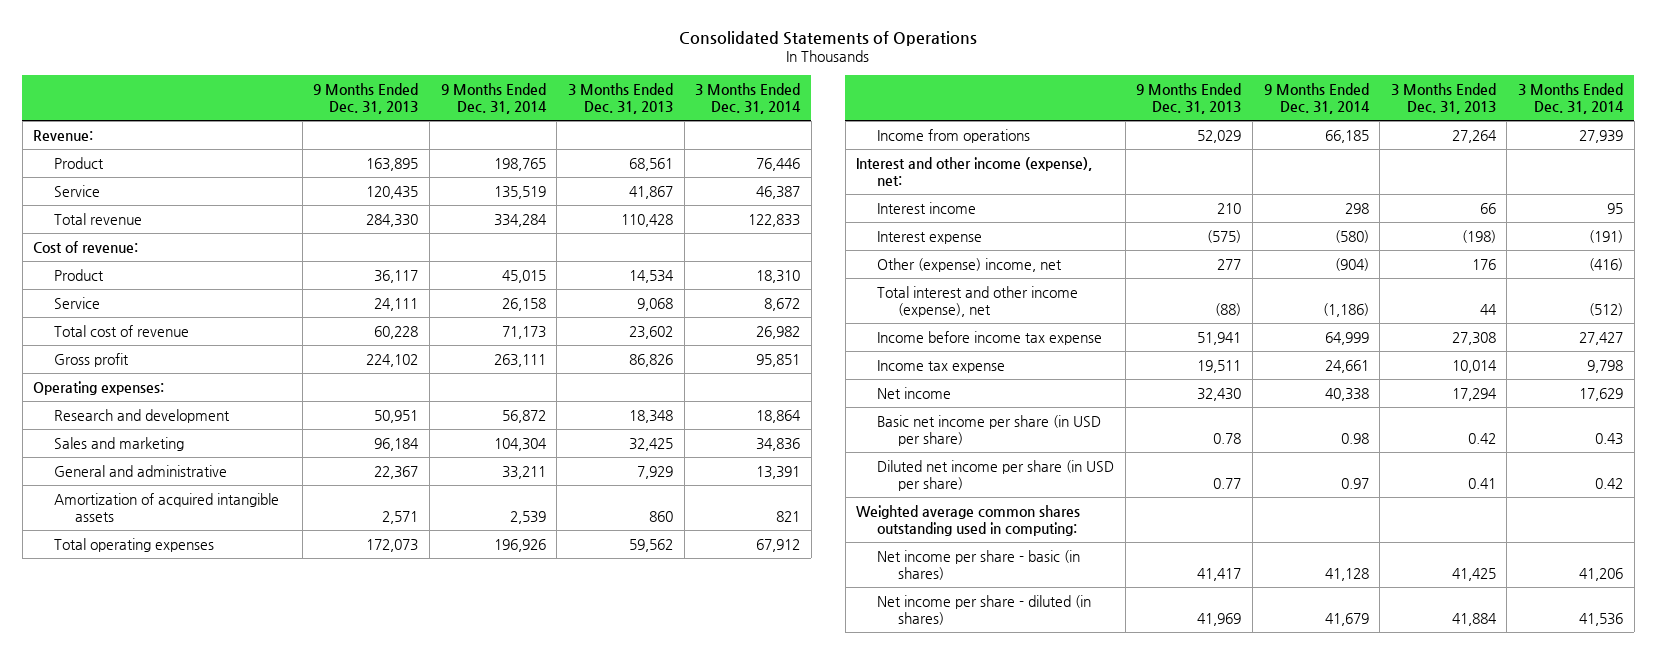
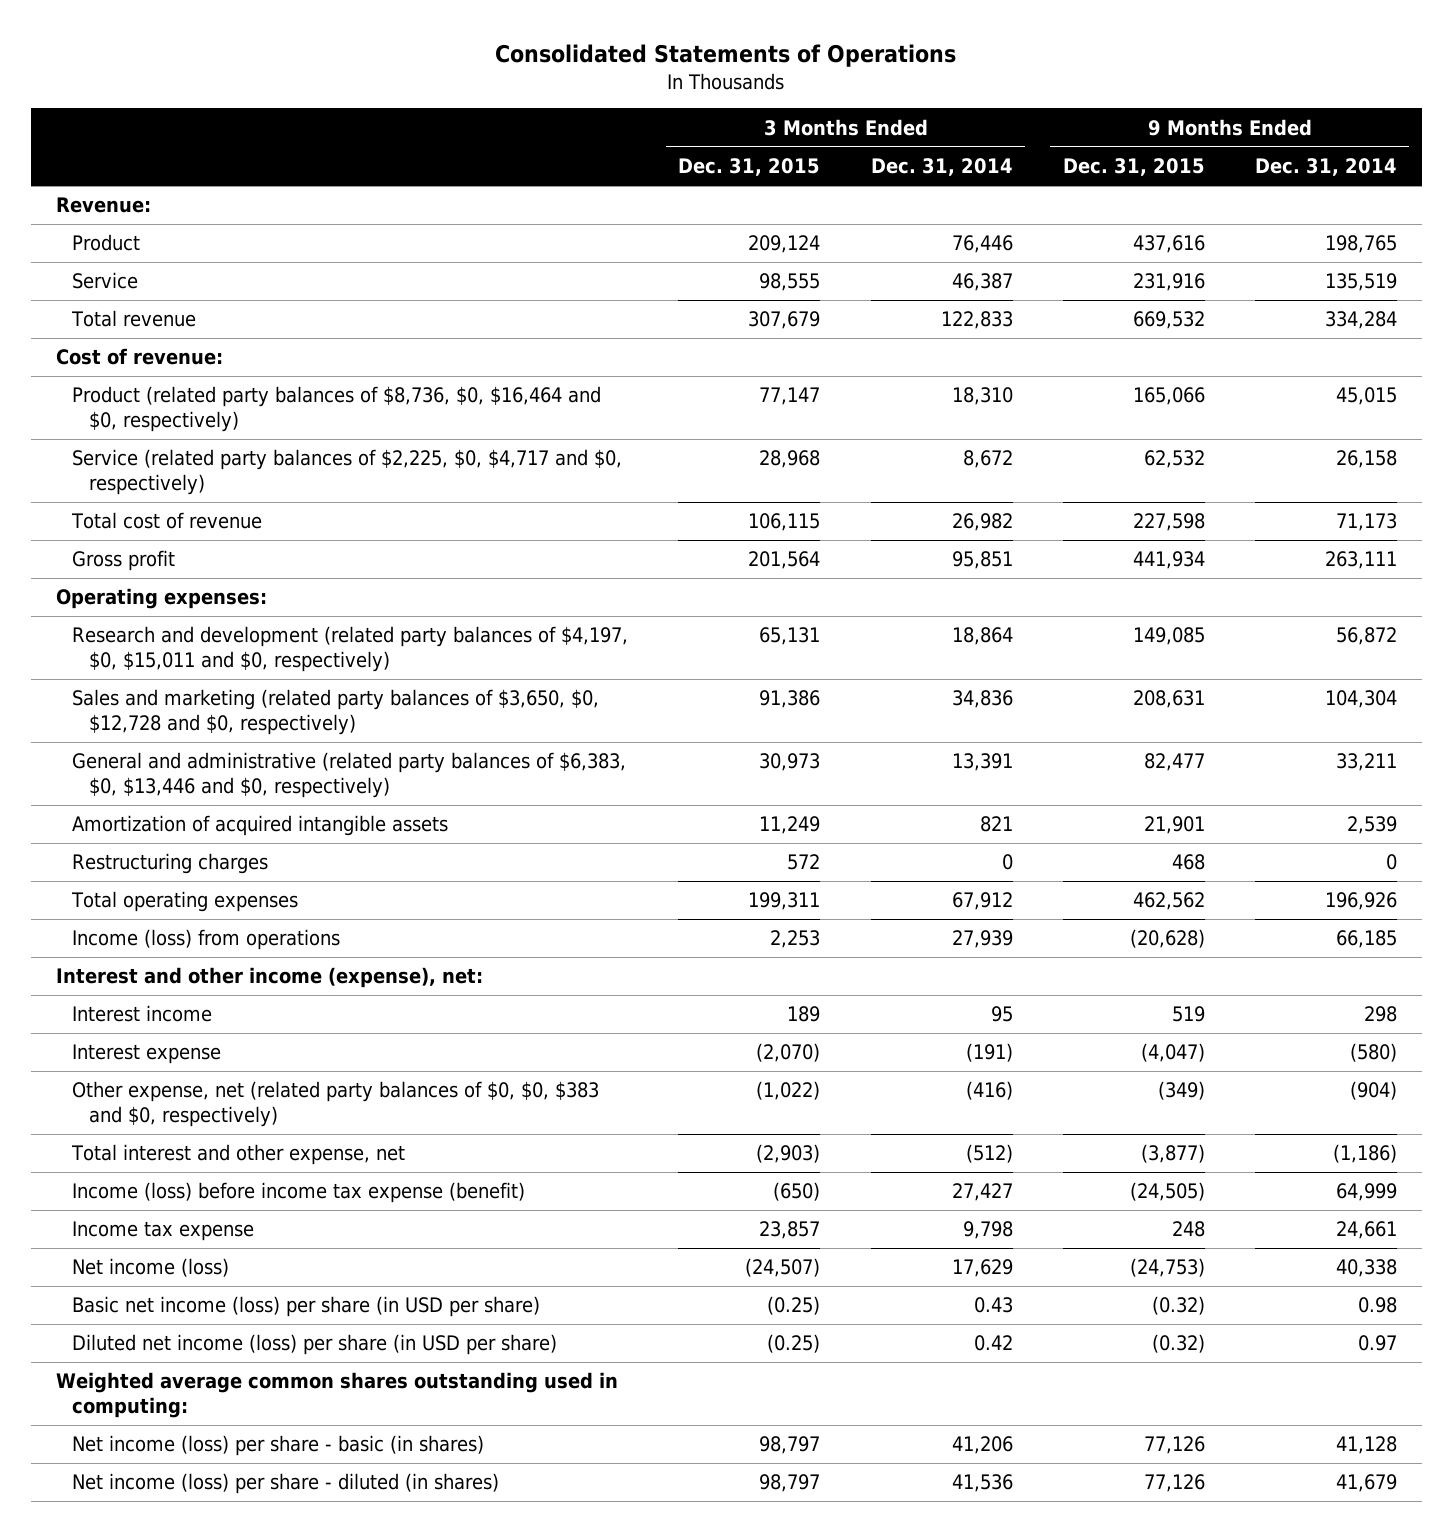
[313,82,419,115] 9 Months Ended Dec. 31, 2013 -> none
[567,82,673,115] 3 Months Ended Dec. 31, 2013 -> none
none -> [678,158,821,177] Dec. 31, 2015
none -> [1062,158,1205,177] Dec. 31, 2015
[54,268,105,281] Product -> [72,386,602,432] Product (related party balances of $8,736, $0, $16,464 and $0, respectively)
[54,296,101,309] Service -> [72,449,623,495] Service (related party balances of $2,225, $0, $4,717 and $0, respectively)
[54,408,231,423] Research and development -> [72,626,629,672] Research and development (related party balances of $4,197, $0, $15,011 and $0, respectively)
[54,436,185,451] Sales and marketing -> [72,689,600,735] Sales and marketing (related party balances of $3,650, $0, $12,728 and $0, respectively)
[54,464,228,477] General and administrative -> [72,752,627,798] General and administrative (related party balances of $6,383, $0, $13,446 and $0, respectively)
none -> [72,853,269,875] Restructuring charges
[877,128,1031,143] Income from operations -> [72,929,341,951] Income (loss) from operations
[877,257,1063,272] Other (expense) income, net -> [72,1081,600,1127] Other expense, net (related party balances of $0, $0, $383 and $0, respectively)
[877,285,1079,318] Total interest and other income (expense), net -> [71,1144,406,1166] Total interest and other expense, net
[877,330,1103,345] Income before income tax expense -> [72,1182,526,1204] Income (loss) before income tax expense (benefit)
[877,386,952,399] Net income -> [72,1258,230,1278] Net income (loss)
[877,414,1102,447] Basic net income per share (in USD per share) -> [72,1296,541,1318] Basic net income (loss) per share (in USD per share)
[877,459,1115,492] Diluted net income per share (in USD per share) -> [72,1334,558,1356] Diluted net income (loss) per share (in USD per share)
[877,549,1081,581] Net income per share - basic (in shares) -> [72,1435,485,1457] Net income (loss) per share - basic (in shares)
[877,594,1092,626] Net income per share - diluted (in shares) -> [72,1473,500,1495] Net income (loss) per share - diluted (in shares)

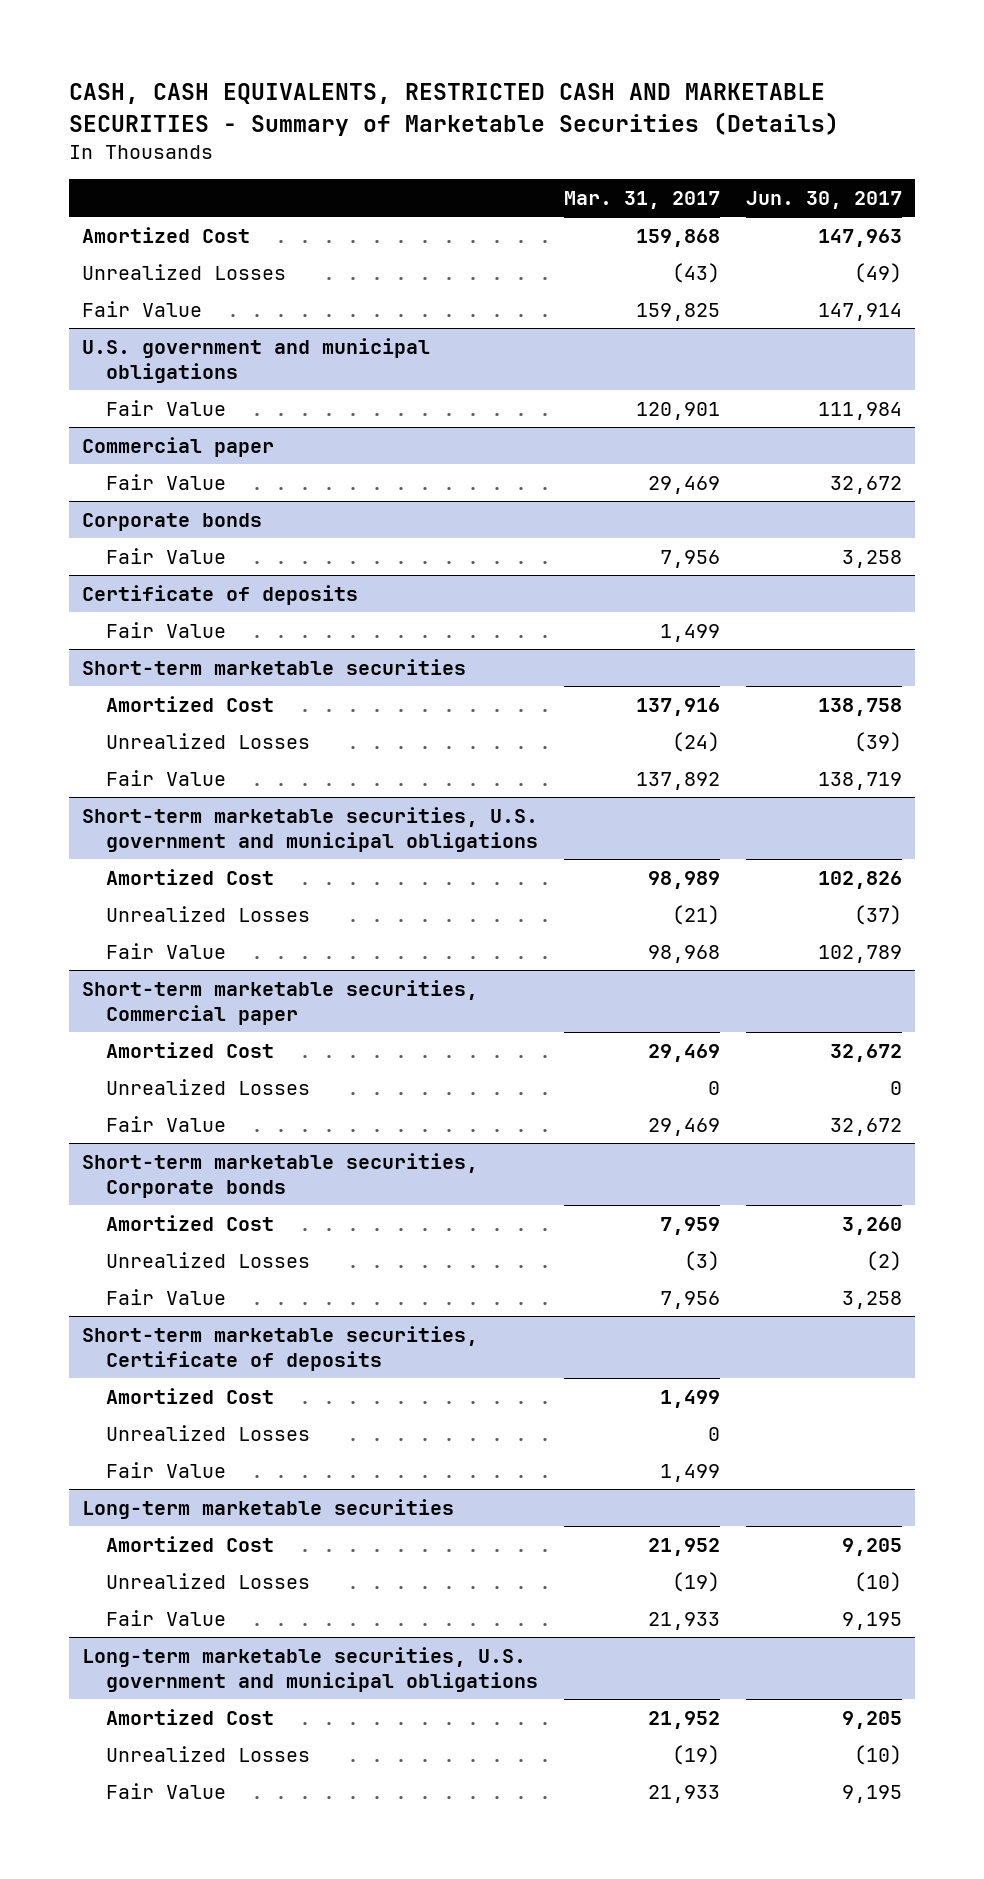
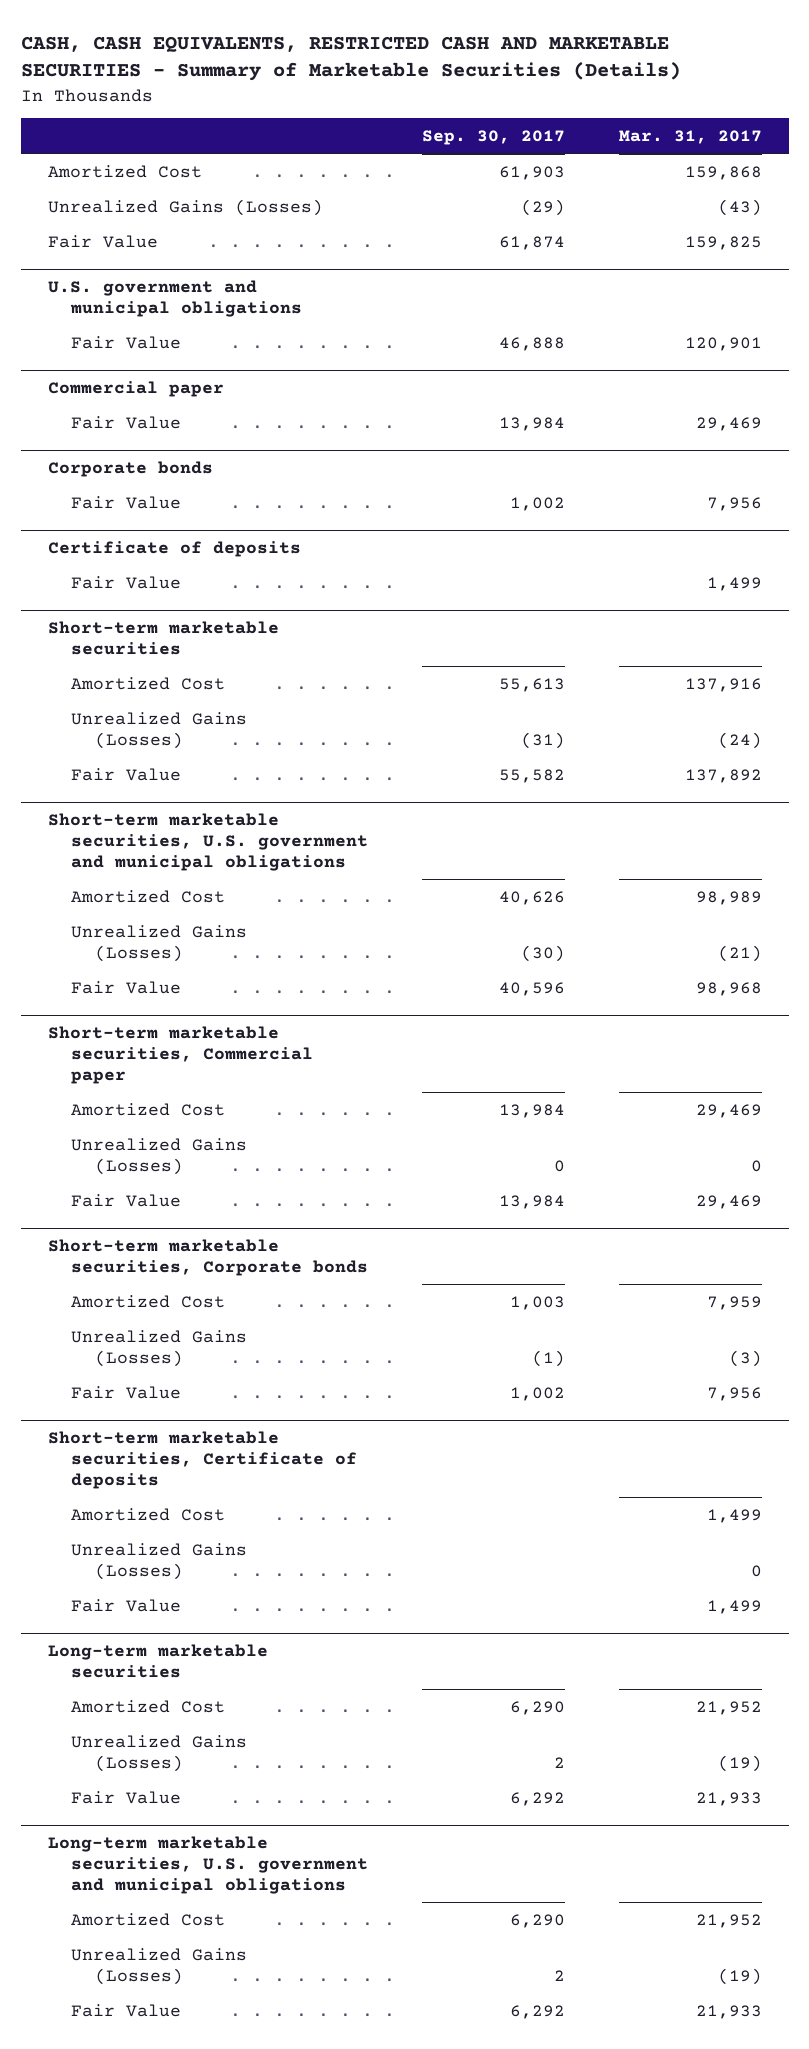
[746,190,903,209] Jun. 30, 2017 -> none
none -> [421,130,565,146] Sep. 30, 2017
[82,263,287,280] Unrealized Losses -> [47,198,323,216] Unrealized Gains (Losses)
[106,732,311,749] Unrealized Losses -> [71,711,248,749] Unrealized Gains (Losses)
[106,905,311,922] Unrealized Losses -> [71,924,248,962] Unrealized Gains (Losses)
[106,1078,311,1095] Unrealized Losses -> [71,1137,248,1175] Unrealized Gains (Losses)
[106,1251,311,1268] Unrealized Losses -> [71,1329,248,1367] Unrealized Gains (Losses)
[106,1424,311,1441] Unrealized Losses -> [71,1542,248,1580] Unrealized Gains (Losses)
[106,1572,311,1589] Unrealized Losses -> [71,1734,248,1772] Unrealized Gains (Losses)
[106,1745,311,1762] Unrealized Losses -> [71,1947,248,1985] Unrealized Gains (Losses)

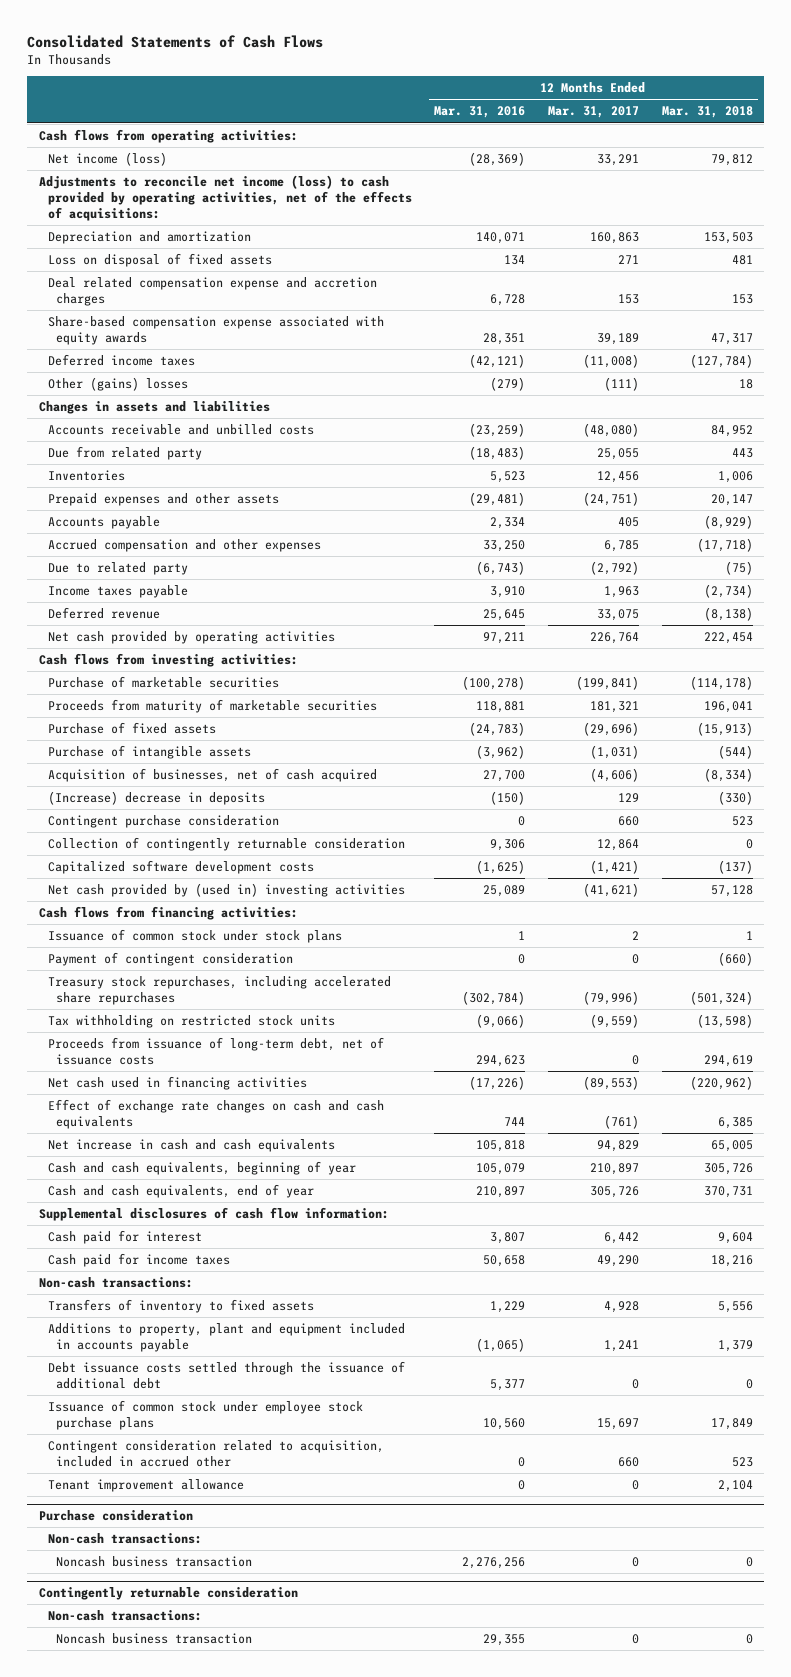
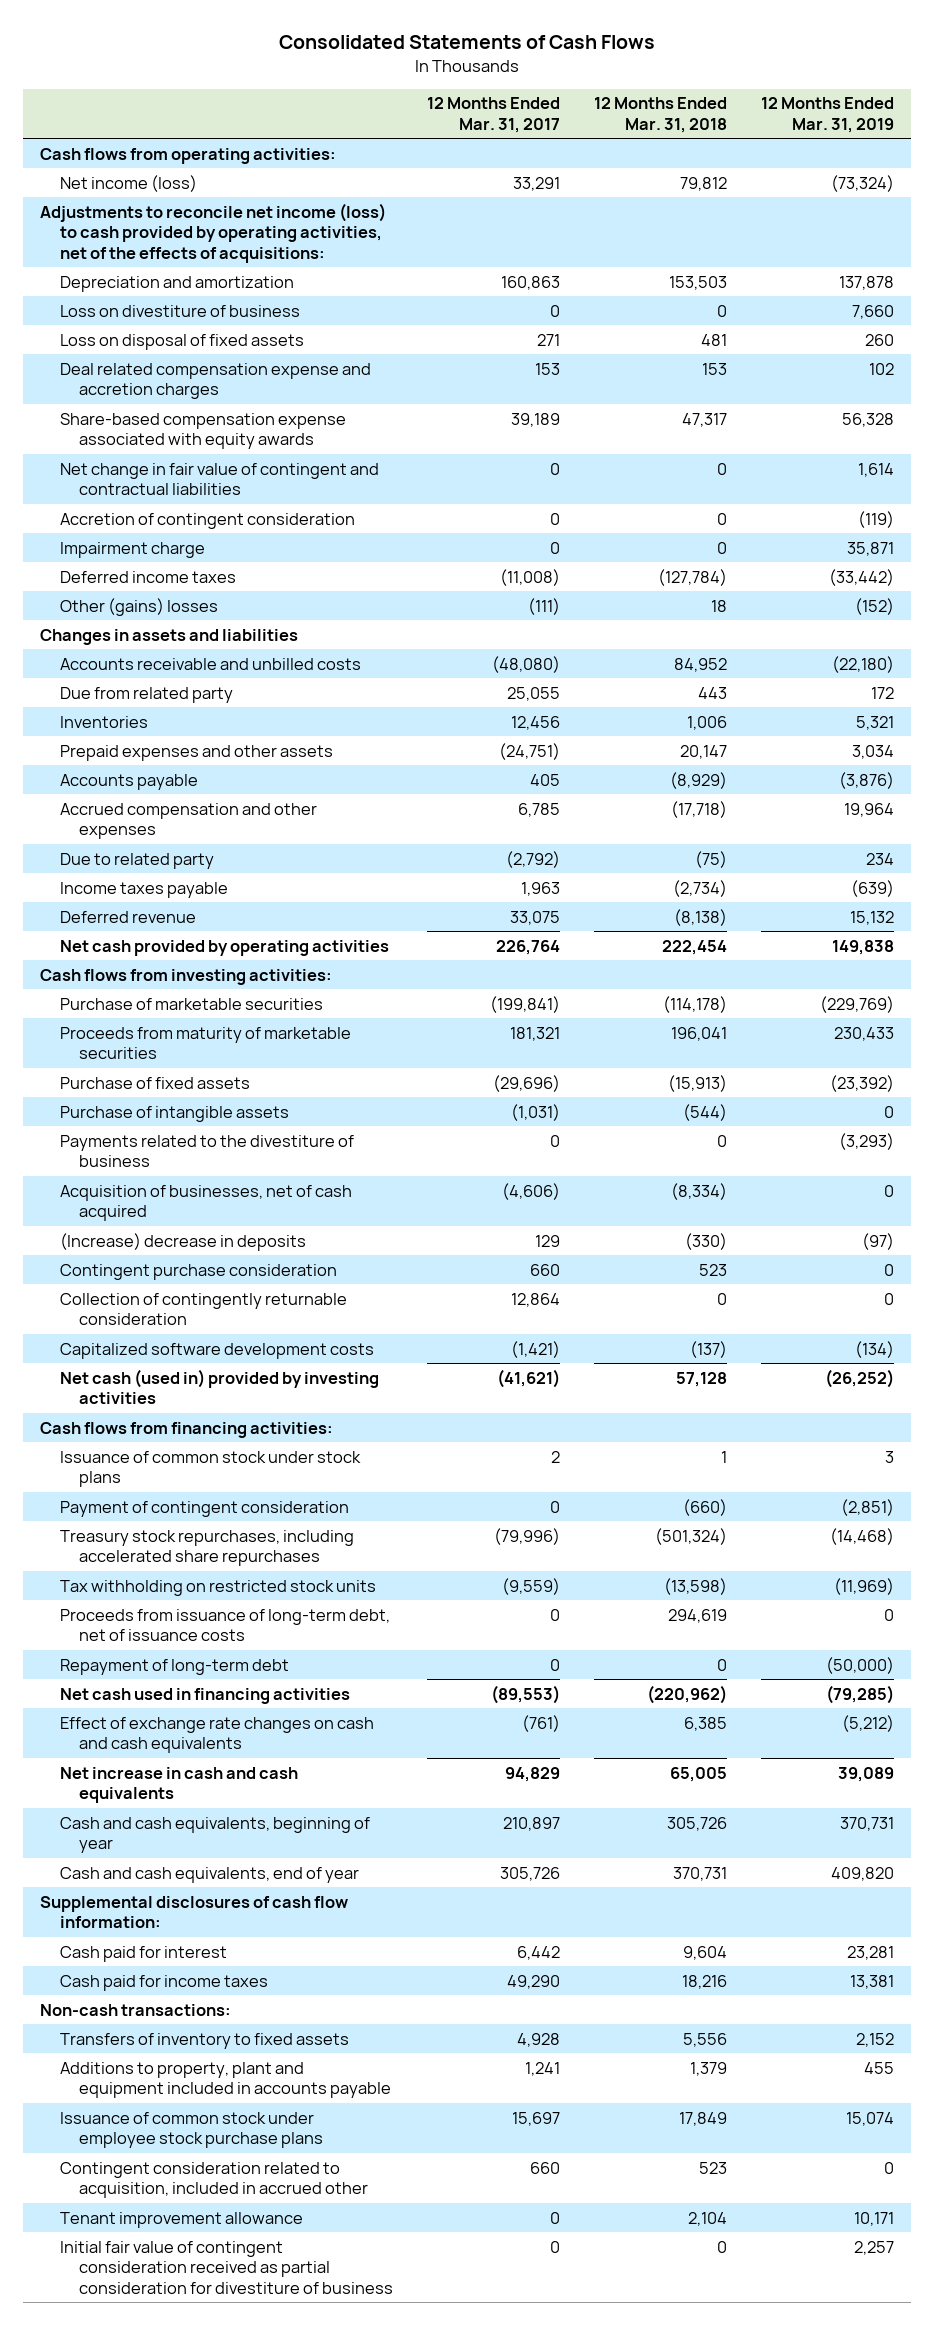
[434,106,526,119] Mar. 31, 2016 -> none
none -> [761,97,895,133] 12 Months Ended Mar. 31, 2019
none -> [59,304,300,317] Loss on divestiture of business
none -> [59,462,379,496] Net change in fair value of contingent and contractual liabilities
none -> [59,512,355,529] Accretion of contingent consideration
none -> [59,541,205,558] Impairment charge
none -> [59,1134,354,1168] Payments related to the divestiture of business
[47,882,405,897] Net cash provided by (used in) investing activities -> [59,1368,379,1405] Net cash (used in) provided by investing activities
none -> [59,1658,289,1675] Repayment of long-term debt
[47,1360,405,1389] Debt issuance costs settled through the issuance of additional debt -> none
[38,1509,193,1521] Purchase consideration -> none
[47,1532,202,1544] Non-cash transactions: -> none
[56,1555,253,1567] Noncash business transaction -> none
[38,1586,298,1600] Contingently returnable consideration -> none
[47,1609,202,1621] Non-cash transactions: -> none
[56,1632,253,1644] Noncash business transaction -> none
none -> [59,2240,394,2294] Initial fair value of contingent consideration received as partial consideration for divestiture of business

